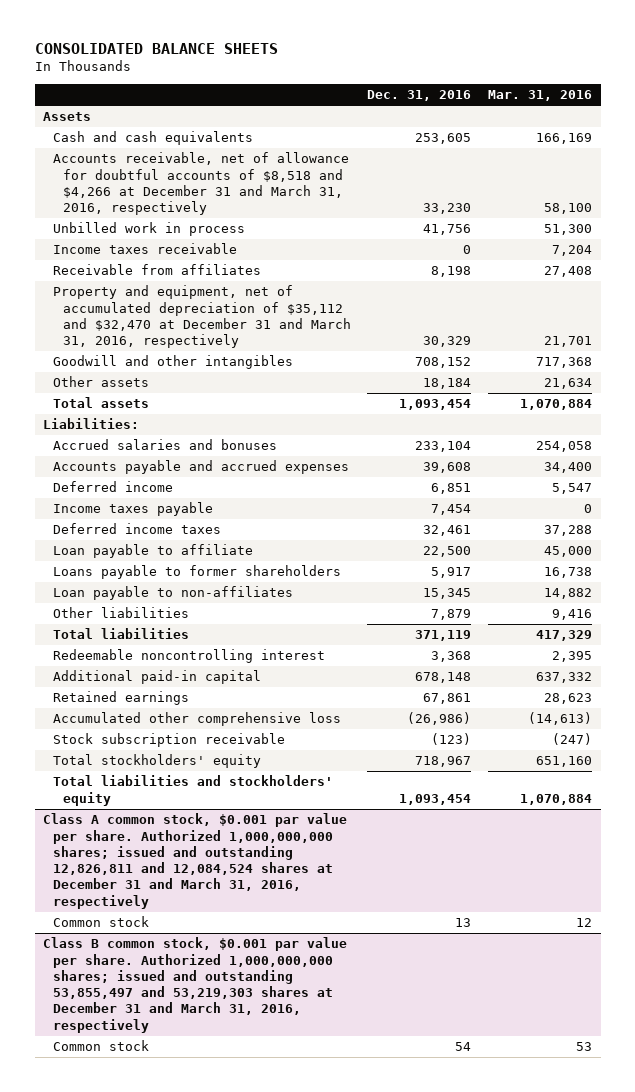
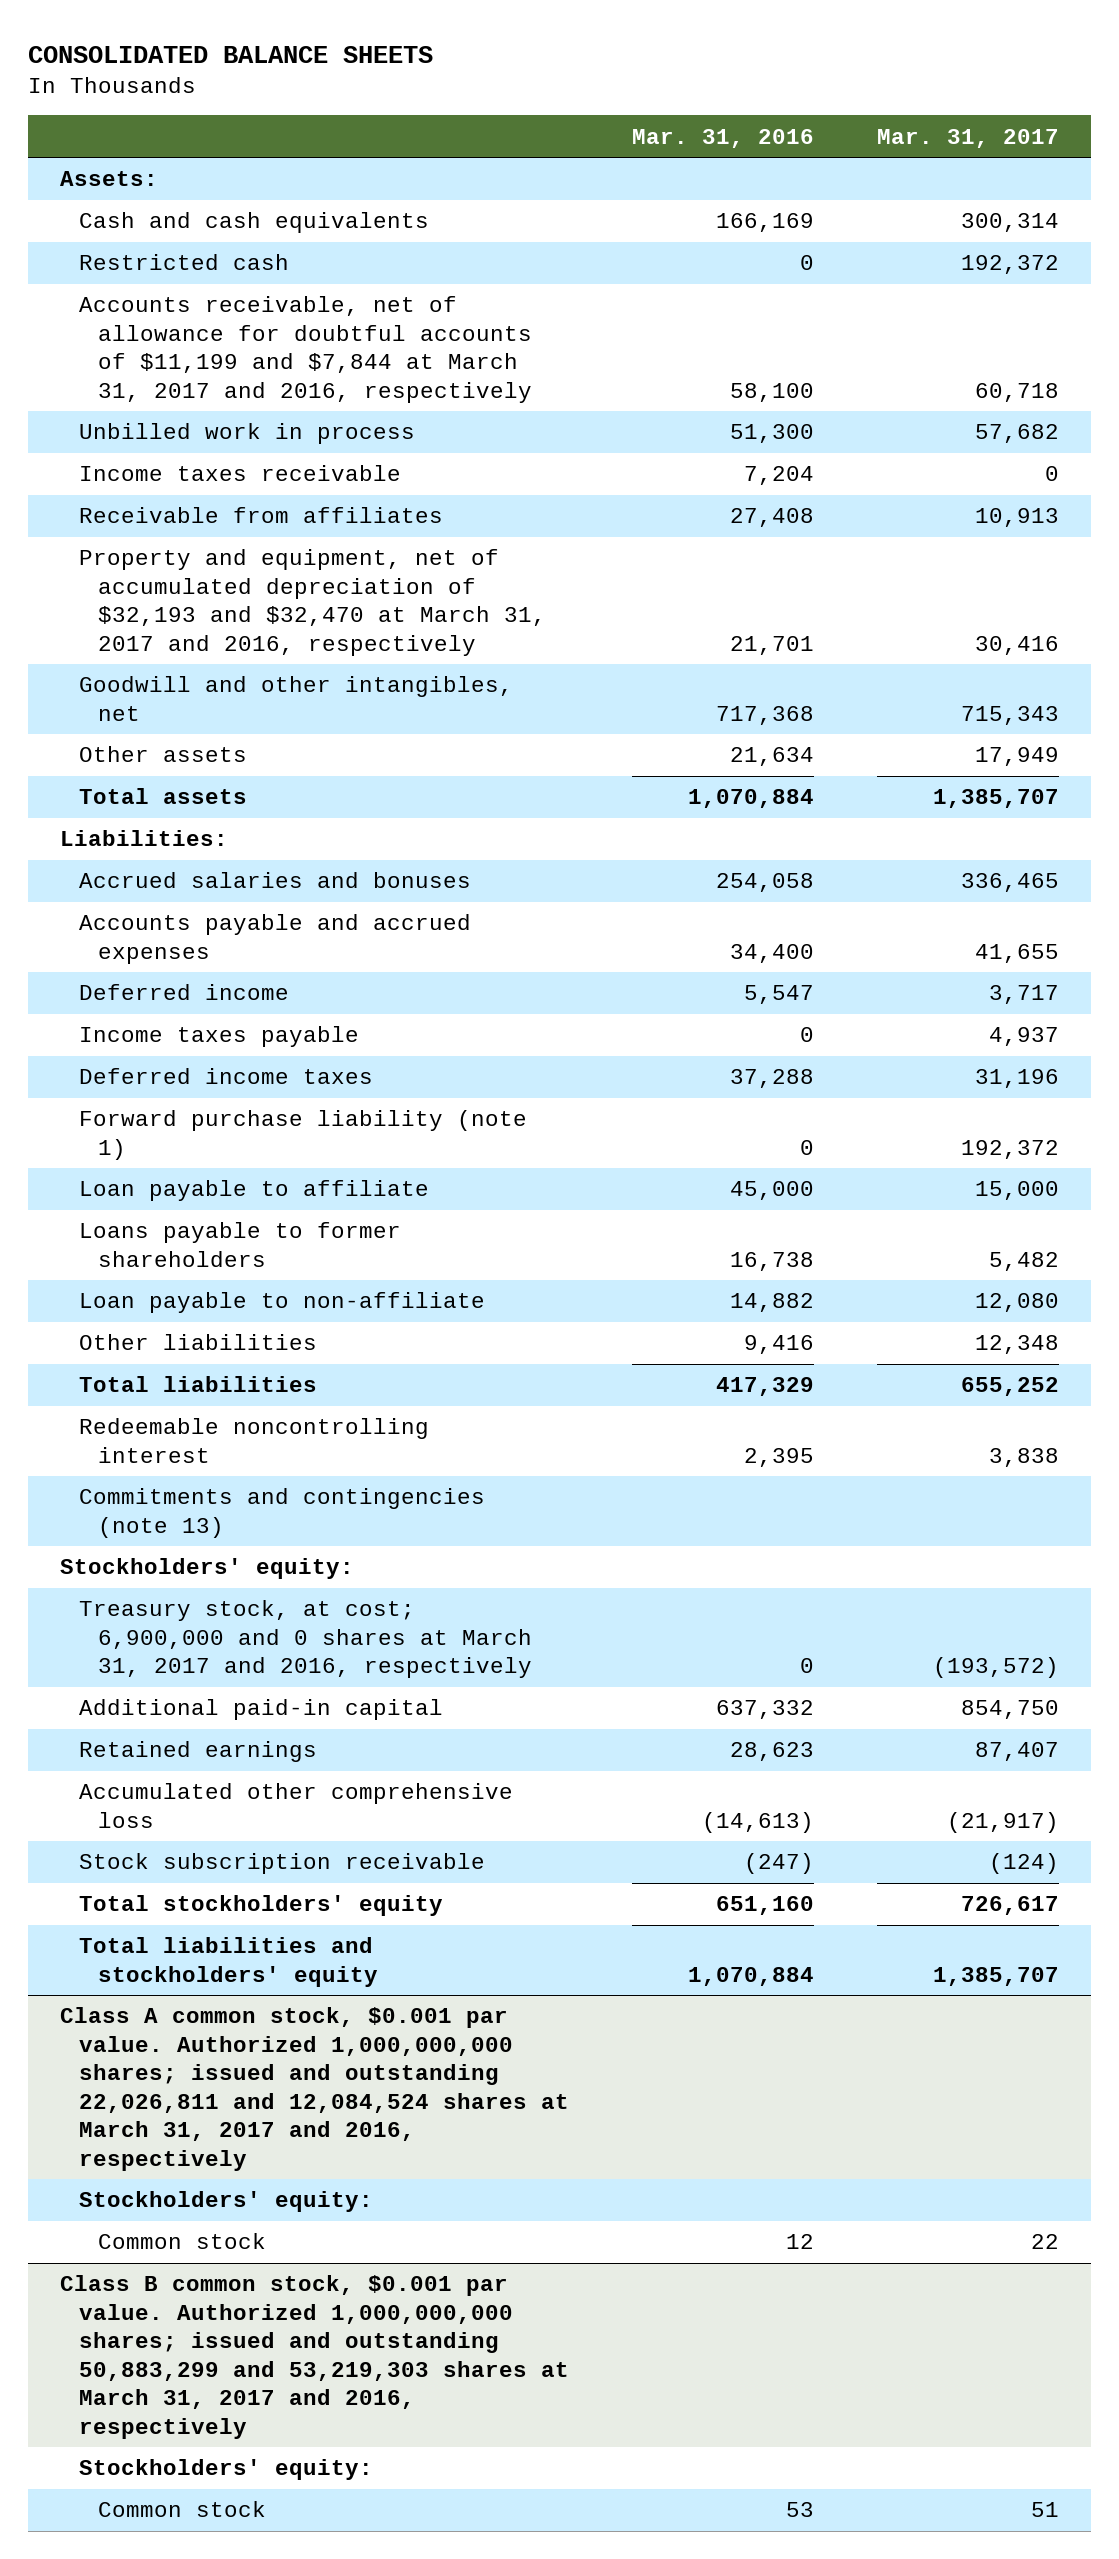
[367,90,472,102] Dec. 31, 2016 -> none
none -> [877,128,1060,148] Mar. 31, 2017
[43,112,92,122] Assets -> [59,171,158,187] Assets:
none -> [79,254,290,271] Restricted cash
[52,152,349,216] Accounts receivable, net of allowance for doubtful accounts of $8,518 and $4,266 at December 31 and March 31, 2016, respectively -> [79,296,533,403] Accounts receivable, net of allowance for doubtful accounts of $11,199 and $7,844 at March 31, 2017 and 2016, respectively
[52,285,351,349] Property and equipment, net of accumulated depreciation of $35,112 and $32,470 at December 31 and March 31, 2016, respectively -> [79,549,547,656] Property and equipment, net of accumulated depreciation of $32,193 and $32,470 at March 31, 2017 and 2016, respectively
[52,355,293,370] Goodwill and other intangibles -> [79,676,514,721] Goodwill and other intangibles, net
none -> [79,1110,528,1160] Forward purchase liability (note 1)
[52,586,293,601] Loan payable to non-affiliates -> [79,1292,486,1314] Loan payable to non-affiliate
none -> [79,1488,486,1538] Commitments and contingencies (note 13)
none -> [59,1558,354,1580] Stockholders' equity:
none -> [79,1600,533,1679] Treasury stock, at cost; 6,900,000 and 0 shares at March 31, 2017 and 2016, respectively
[43,813,348,909] Class A common stock, $0.001 par value per share. Authorized 1,000,000,000 shares; issued and outstanding 12,826,811 and 12,084,524 shares at December 31 and March 31, 2016, respectively -> [59,2007,570,2171] Class A common stock, $0.001 par value. Authorized 1,000,000,000 shares; issued and outstanding 22,026,811 and 12,084,524 shares at March 31, 2017 and 2016, respectively
none -> [79,2191,374,2213] Stockholders' equity:
[43,937,348,1033] Class B common stock, $0.001 par value per share. Authorized 1,000,000,000 shares; issued and outstanding 53,855,497 and 53,219,303 shares at December 31 and March 31, 2016, respectively -> [59,2275,570,2439] Class B common stock, $0.001 par value. Authorized 1,000,000,000 shares; issued and outstanding 50,883,299 and 53,219,303 shares at March 31, 2017 and 2016, respectively
none -> [79,2459,374,2481] Stockholders' equity:

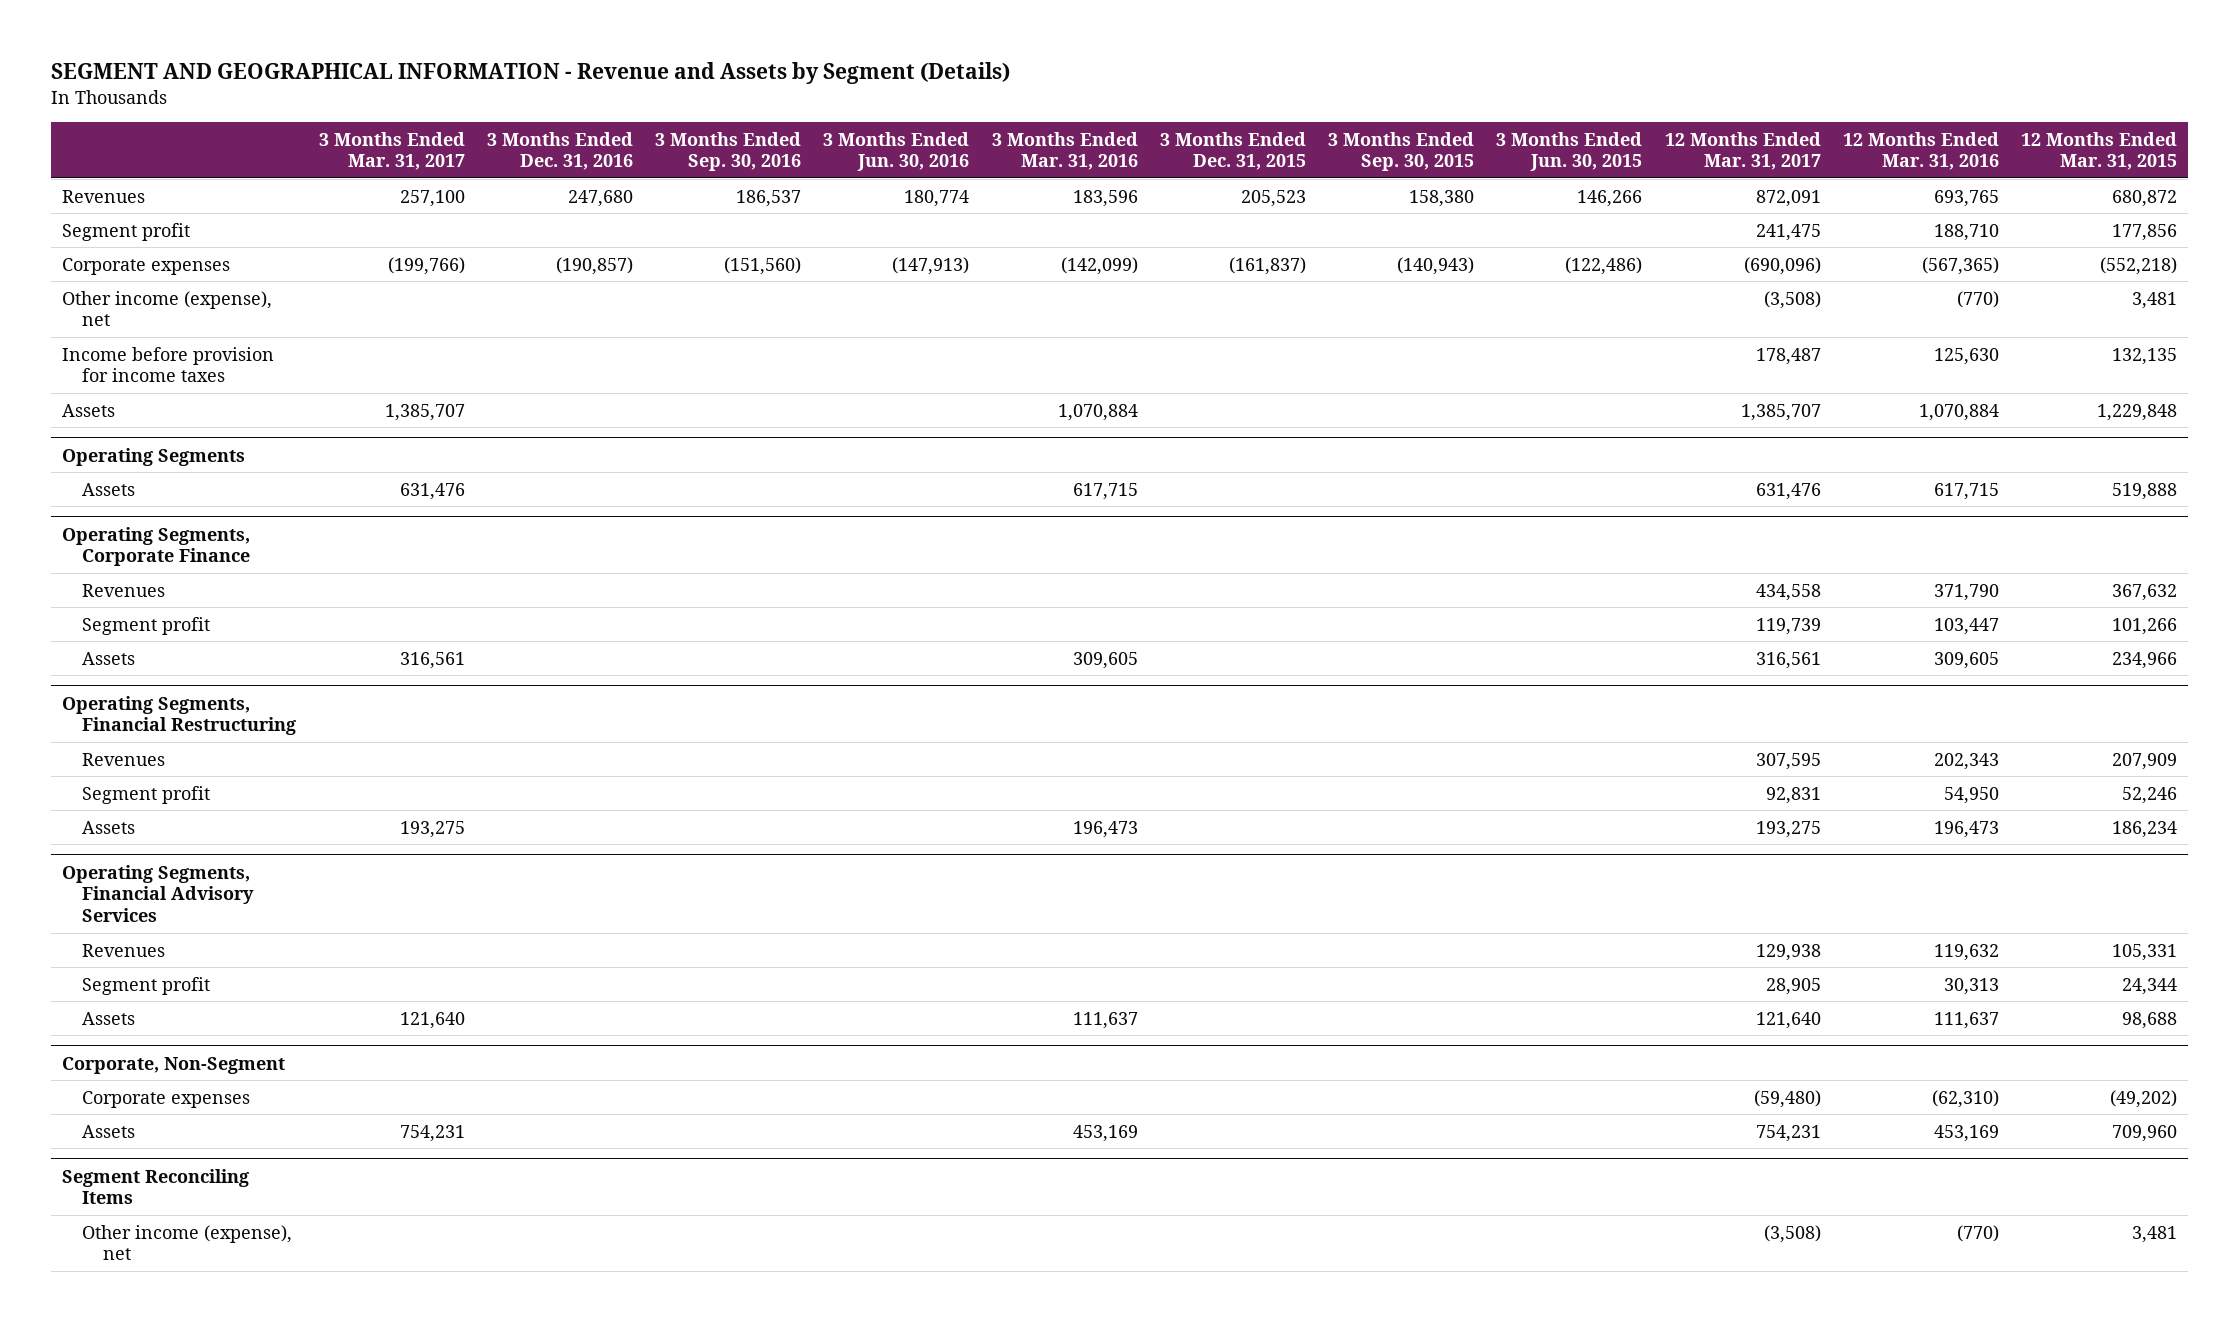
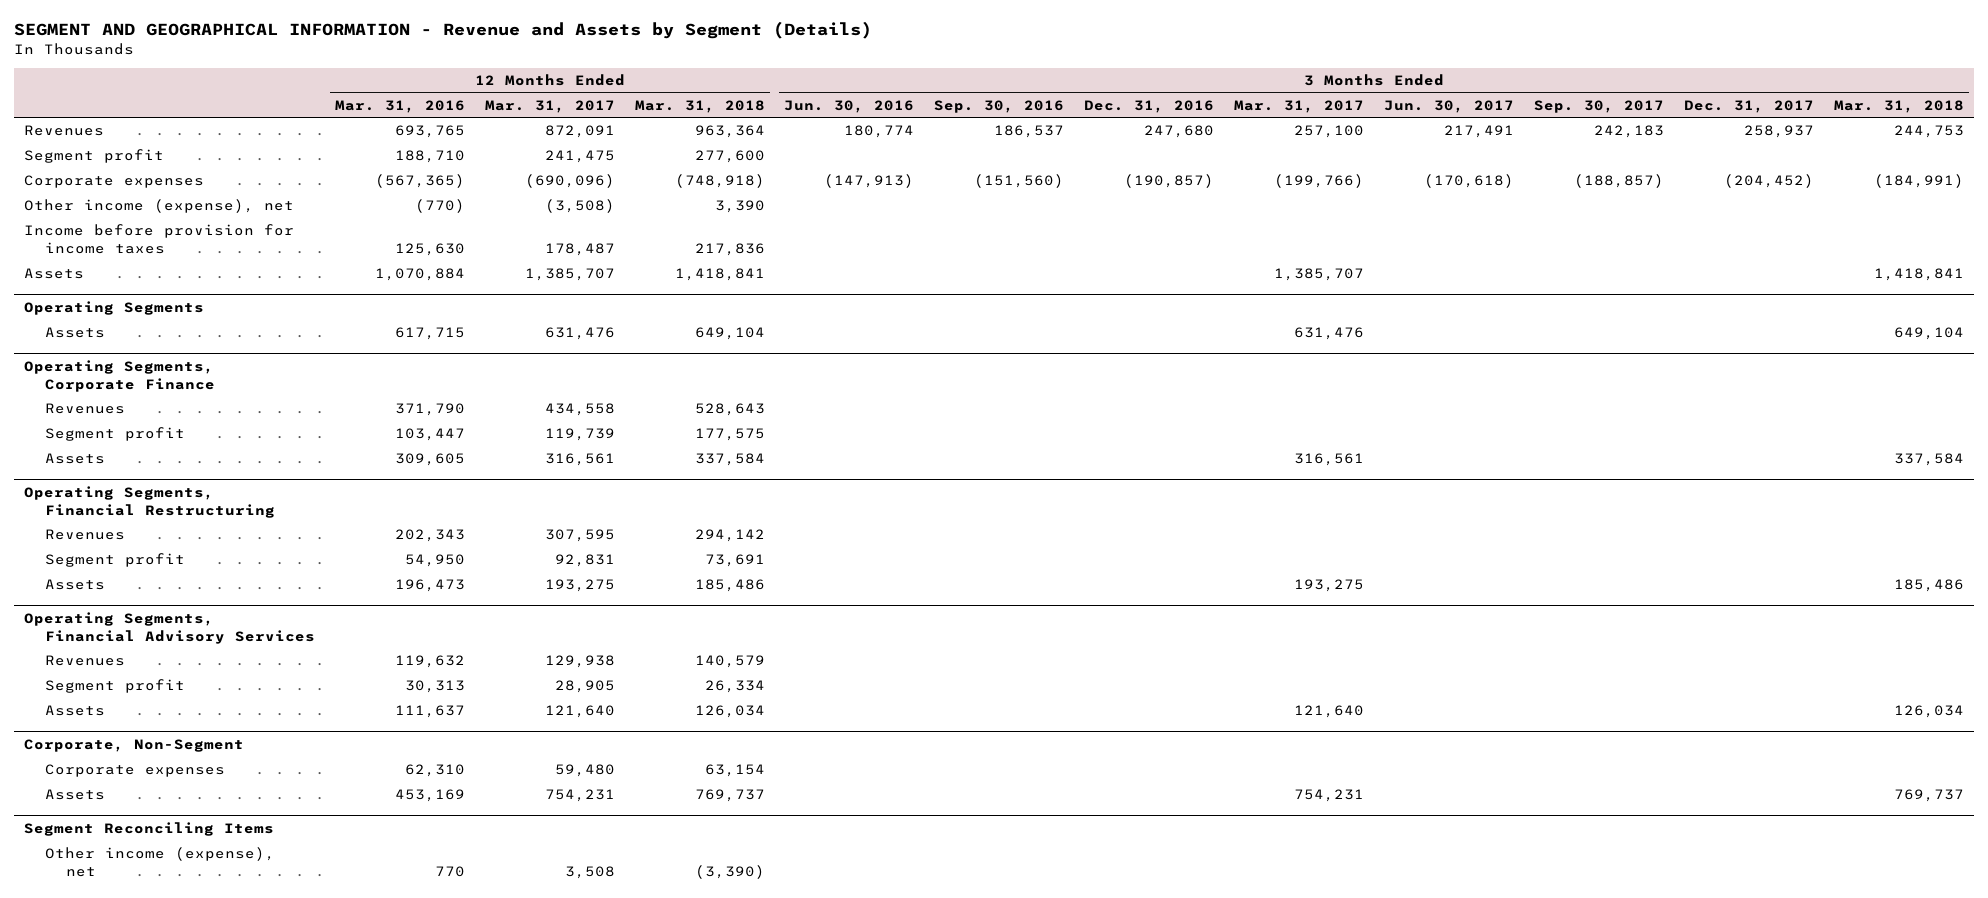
[991,131,1138,171] 3 Months Ended Mar. 31, 2016 -> none
[1159,131,1306,171] 3 Months Ended Dec. 31, 2015 -> none
[1328,131,1475,172] 3 Months Ended Sep. 30, 2015 -> none
[1496,131,1643,172] 3 Months Ended Jun. 30, 2015 -> none
[2021,131,2178,171] 12 Months Ended Mar. 31, 2015 -> none
none -> [634,99,765,113] Mar. 31, 2018
none -> [1384,99,1515,113] Jun. 30, 2017
none -> [1534,99,1665,113] Sep. 30, 2017
none -> [1683,99,1814,113] Dec. 31, 2017
none -> [1833,99,1964,113] Mar. 31, 2018
[1753,1089,1821,1108] (59,480) -> [554,764,615,778] 59,480
[1931,1089,1999,1108] (62,310) -> [404,764,465,778] 62,310
[1763,1224,1821,1243] (3,508) -> [564,865,615,879] 3,508
[1956,1224,1999,1242] (770) -> [434,865,465,877] 770

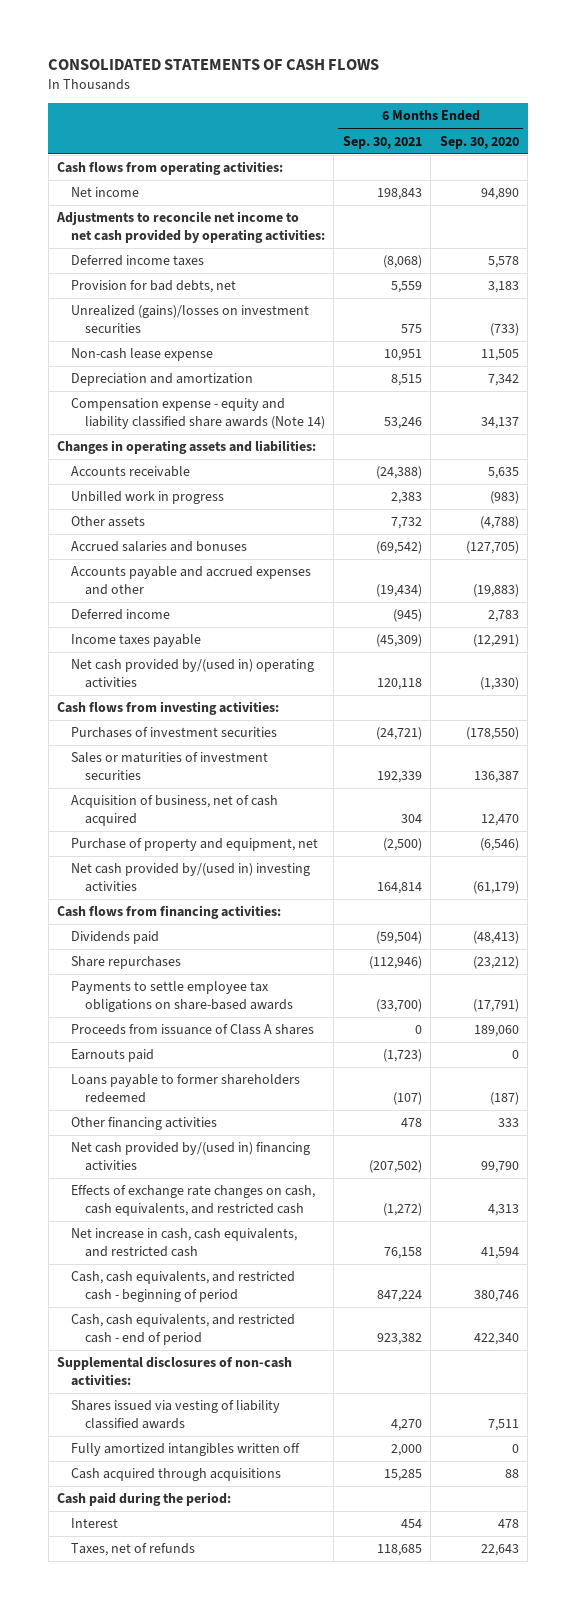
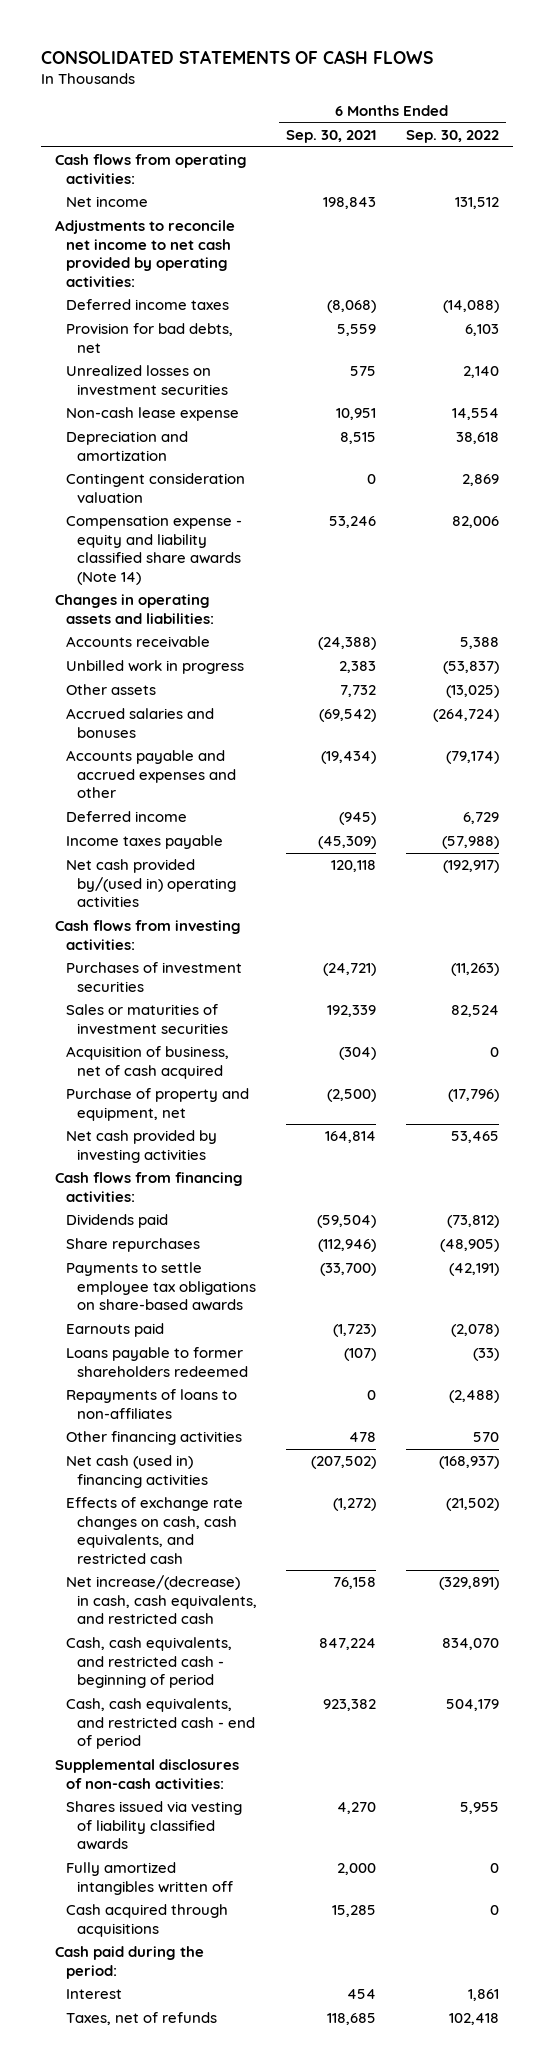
[439,135,519,149] Sep. 30, 2020 -> none
none -> [405,130,499,144] Sep. 30, 2022
[70,305,309,334] Unrealized (gains)/losses on investment securities -> [66,365,229,395] Unrealized losses on investment securities
none -> [66,473,246,503] Contingent consideration valuation
[400,814,422,824] 304 -> [339,1047,377,1061] (304)
[70,863,310,893] Net cash provided by/(used in) investing activities -> [66,1130,218,1163] Net cash provided by investing activities
[70,1024,314,1036] Proceeds from issuance of Class A shares -> none
none -> [66,1389,238,1419] Repayments of loans to non-affiliates
[70,1142,310,1172] Net cash provided by/(used in) financing activities -> [66,1455,209,1488] Net cash (used in) financing activities
[70,1228,297,1258] Net increase in cash, cash equivalents, and restricted cash -> [66,1575,258,1625] Net increase/(decrease) in cash, cash equivalents, and restricted cash

